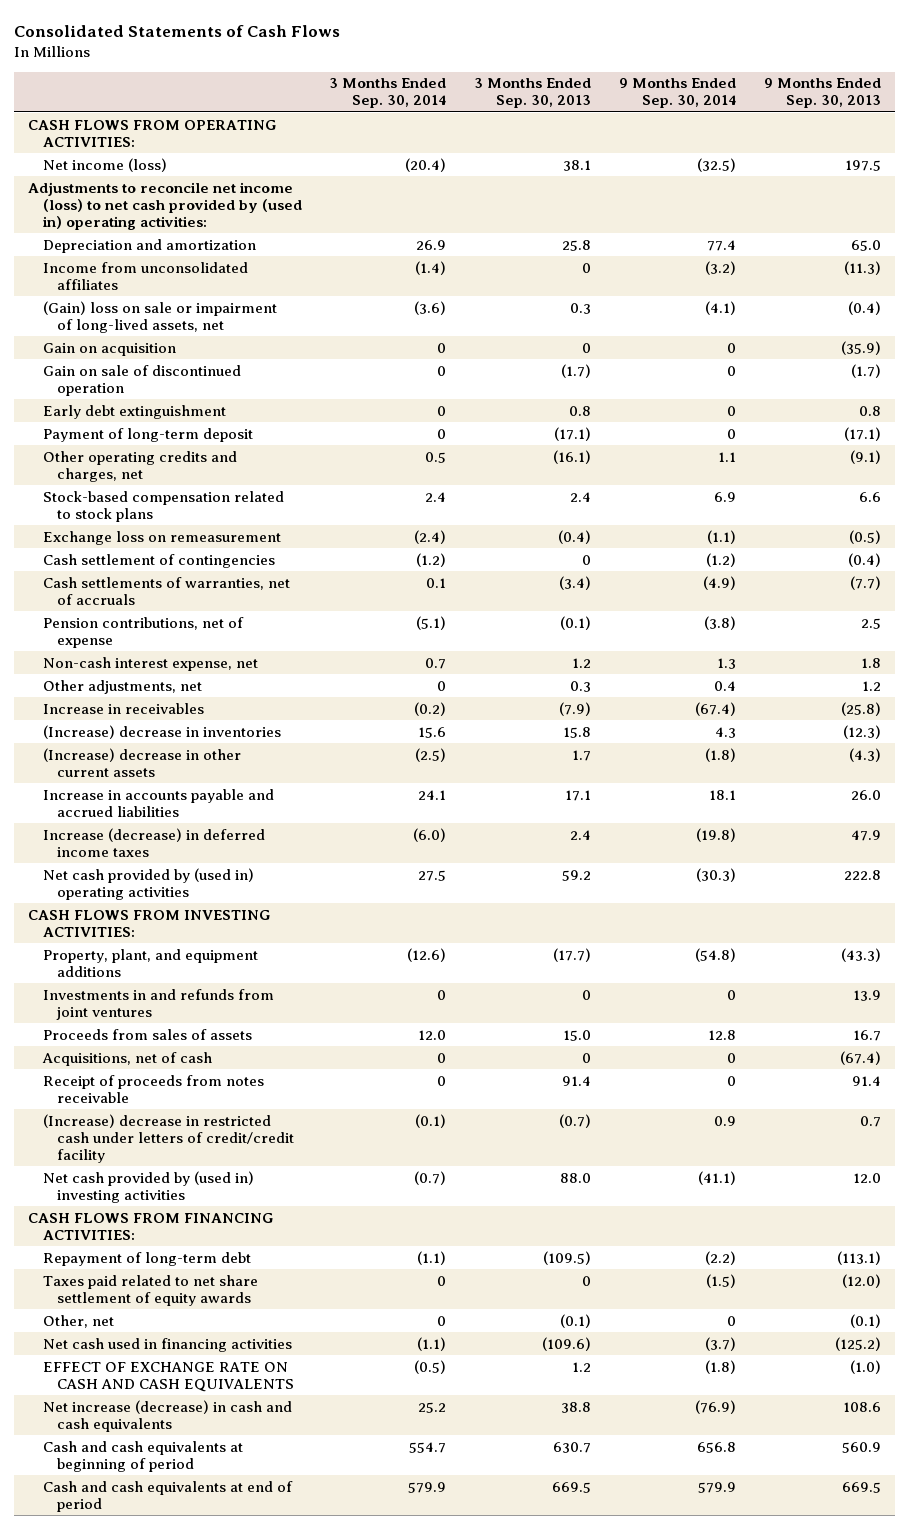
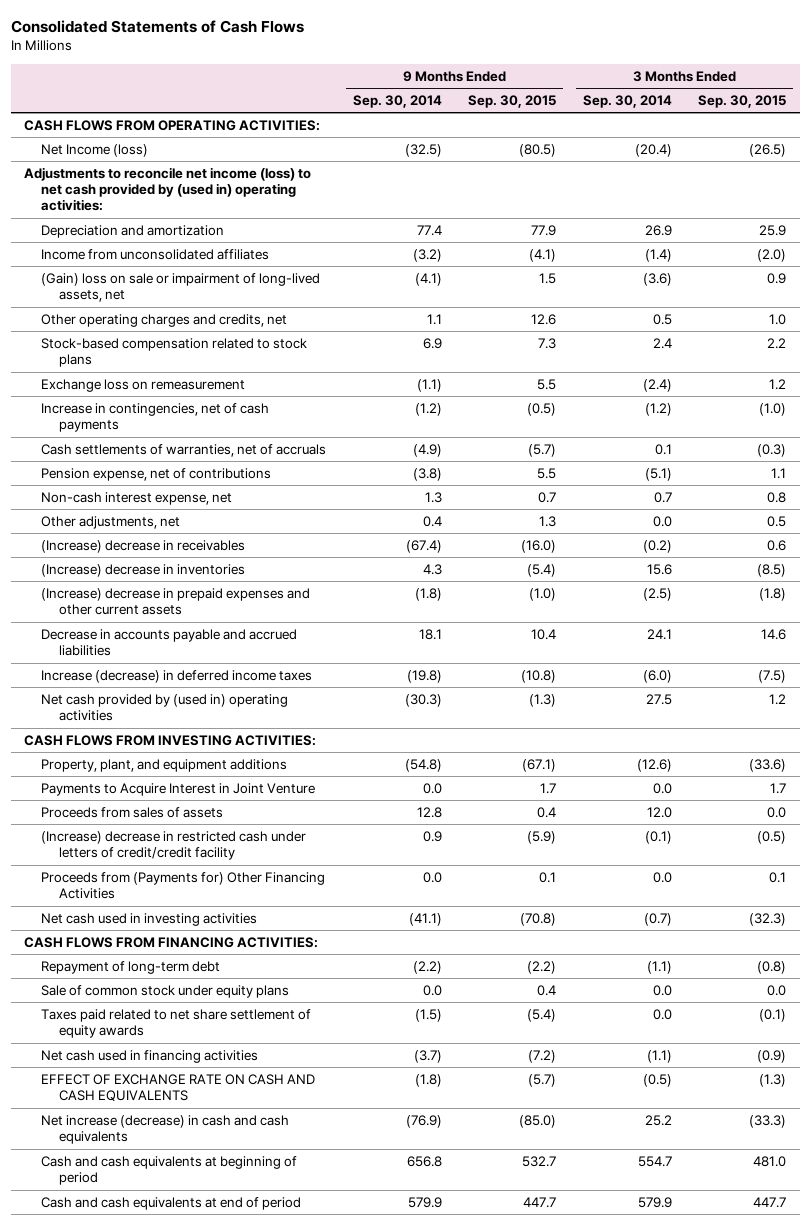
[474,78,592,109] 3 Months Ended Sep. 30, 2013 -> none
[764,78,882,109] 9 Months Ended Sep. 30, 2013 -> none
none -> [468,95,557,109] Sep. 30, 2015
none -> [698,95,787,109] Sep. 30, 2015
[42,157,167,172] Net income (loss) -> [41,144,149,158] Net Income (loss)
[42,342,176,356] Gain on acquisition -> none
[42,364,241,396] Gain on sale of discontinued operation -> none
[42,404,226,419] Early debt extinguishment -> none
[42,427,253,442] Payment of long-term deposit -> none
[42,450,237,482] Other operating credits and charges, net -> [41,314,288,328] Other operating charges and credits, net
[42,553,275,568] Cash settlement of contingencies -> [41,403,270,433] Increase in contingencies, net of cash payments
[42,616,244,648] Pension contributions, net of expense -> [41,468,272,482] Pension expense, net of contributions
[437,680,447,691] 0 -> [652,516,672,528] 0.0
[42,702,204,714] Increase in receivables -> [41,540,246,554] (Increase) decrease in receivables
[42,747,241,777] (Increase) decrease in other current assets -> [41,588,311,616] (Increase) decrease in prepaid expenses and other current assets
[42,788,274,817] Increase in accounts payable and accrued liabilities -> [41,629,298,657] Decrease in accounts payable and accrued liabilities
[42,988,274,1020] Investments in and refunds from joint ventures -> none
none -> [41,783,316,797] Payments to Acquire Interest in Joint Venture
[41,1051,212,1066] Acquisitions, net of cash -> none
[42,1074,264,1103] Receipt of proceeds from notes receivable -> none
none -> [41,872,326,900] Proceeds from (Payments for) Other Financing Activities
[42,1170,254,1203] Net cash provided by (used in) investing activities -> [41,913,258,927] Net cash used in investing activities
[42,1314,114,1328] Other, net -> none
none -> [41,985,290,999] Sale of common stock under equity plans
[437,1275,447,1286] 0 -> [652,1009,672,1021] 0.0

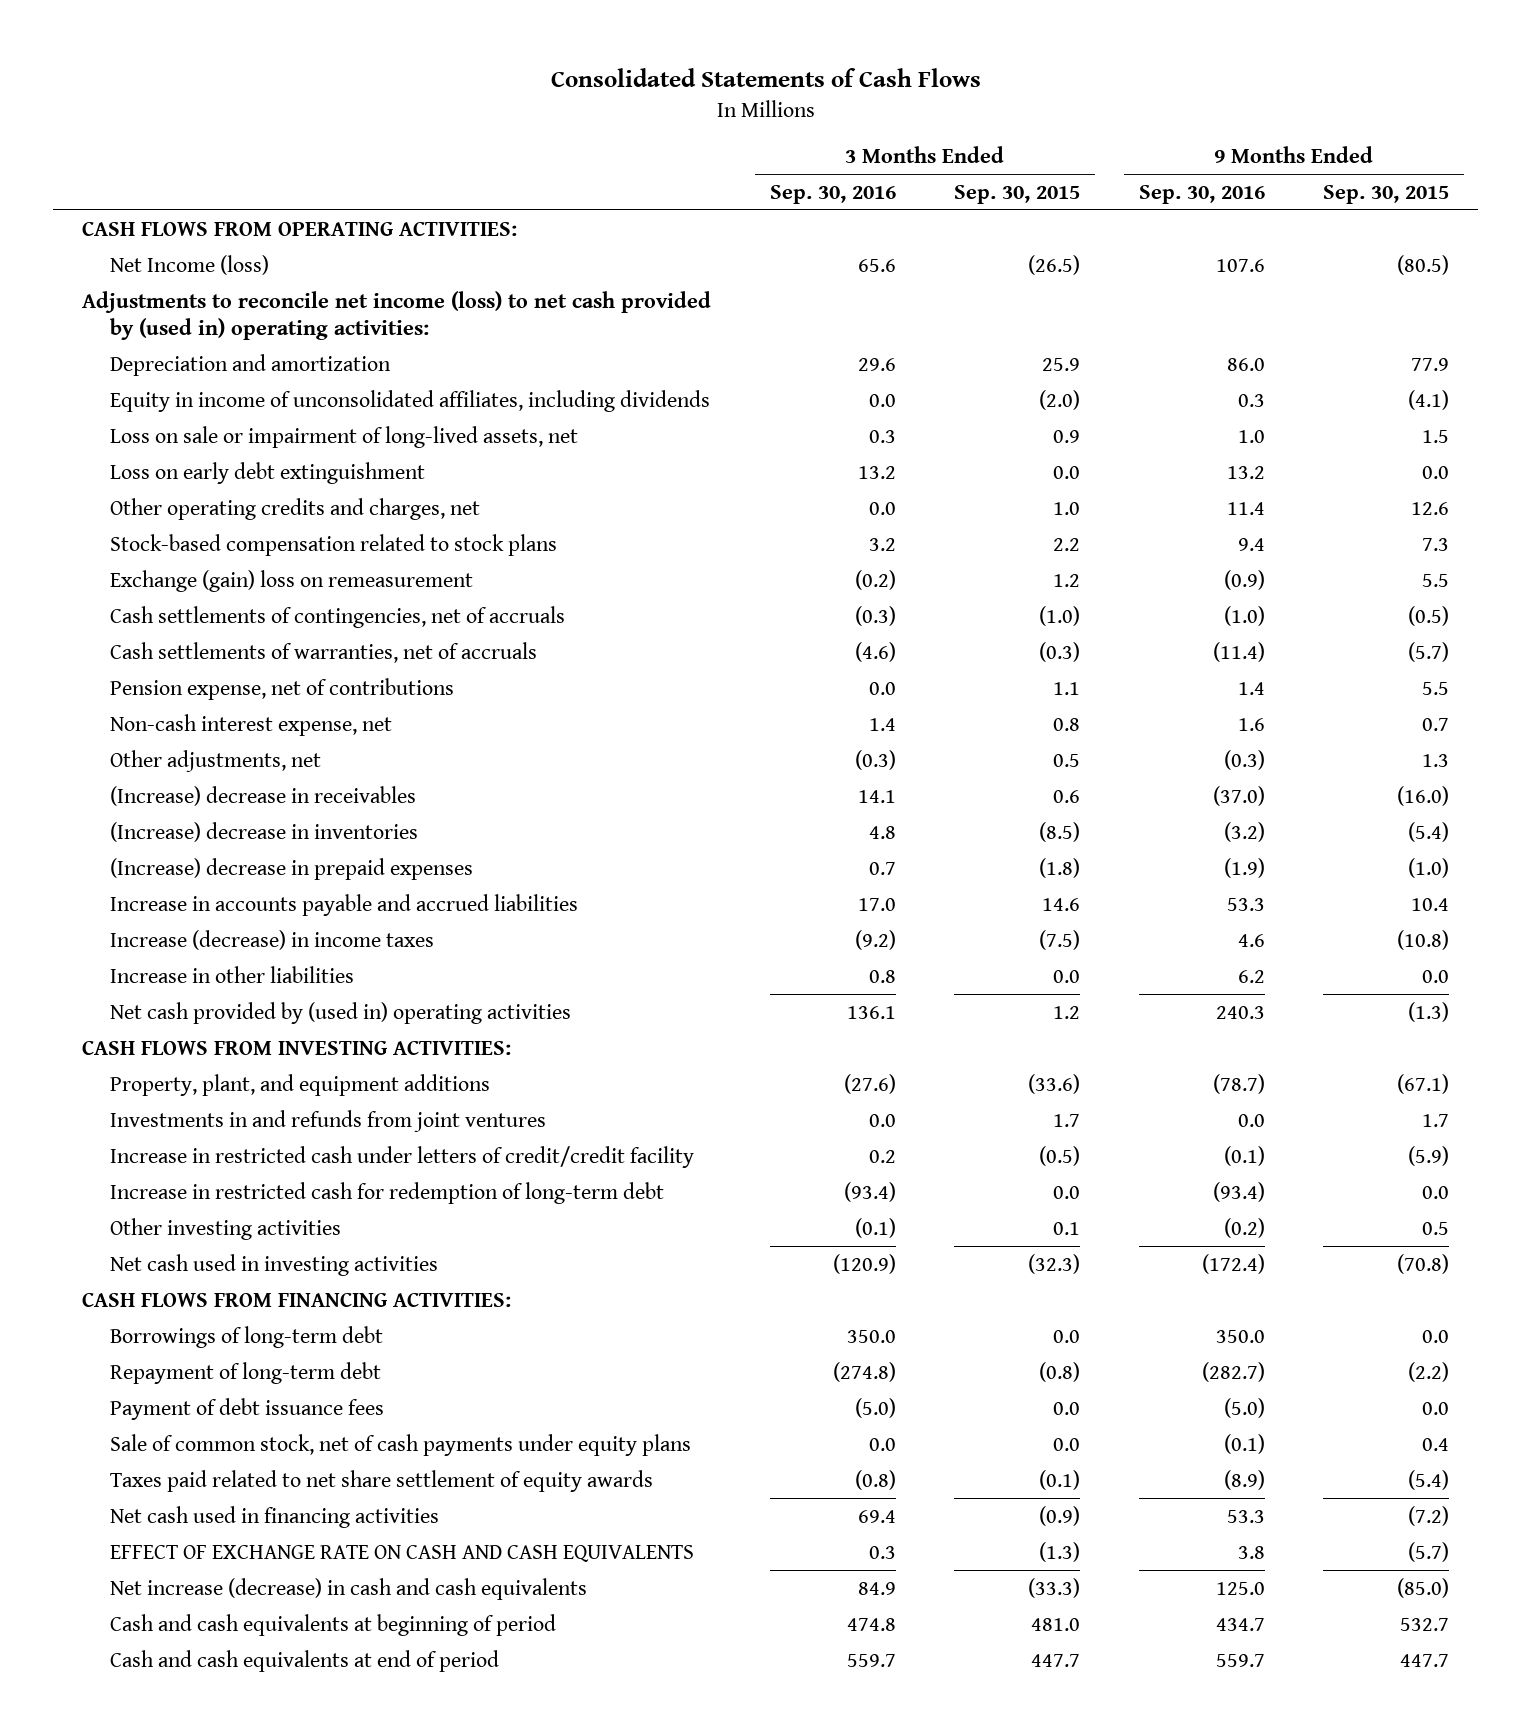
[352,95,442,109] Sep. 30, 2014 -> none
[582,95,672,109] Sep. 30, 2014 -> none
none -> [769,184,896,204] Sep. 30, 2016
none -> [1138,184,1265,204] Sep. 30, 2016
[41,249,270,261] Income from unconsolidated affiliates -> [110,389,711,412] Equity in income of unconsolidated affiliates, including dividends
[41,273,321,303] (Gain) loss on sale or impairment of long-lived assets, net -> [110,425,579,448] Loss on sale or impairment of long-lived assets, net
none -> [110,461,426,484] Loss on early debt extinguishment
[41,314,288,328] Other operating charges and credits, net -> [110,497,481,520] Other operating credits and charges, net
[41,403,270,433] Increase in contingencies, net of cash payments -> none
[41,379,246,393] Exchange loss on remeasurement -> [110,569,474,592] Exchange (gain) loss on remeasurement
none -> [110,605,566,628] Cash settlements of contingencies, net of accruals
[41,588,311,616] (Increase) decrease in prepaid expenses and other current assets -> [110,857,474,880] (Increase) decrease in prepaid expenses
[41,629,298,657] Decrease in accounts payable and accrued liabilities -> [110,893,579,916] Increase in accounts payable and accrued liabilities
[41,670,313,684] Increase (decrease) in deferred income taxes -> [110,929,435,950] Increase (decrease) in income taxes
none -> [110,965,355,983] Increase in other liabilities
[41,807,224,819] Proceeds from sales of assets -> none
[41,872,326,900] Proceeds from (Payments for) Other Financing Activities -> none
[41,783,316,797] Payments to Acquire Interest in Joint Venture -> [110,1109,547,1132] Investments in and refunds from joint ventures
[41,831,307,861] (Increase) decrease in restricted cash under letters of credit/credit facility -> [110,1145,695,1168] Increase in restricted cash under letters of credit/credit facility
none -> [110,1181,665,1204] Increase in restricted cash for redemption of long-term debt
none -> [110,1217,342,1240] Other investing activities
none -> [110,1325,384,1348] Borrowings of long-term debt
none -> [110,1397,385,1420] Payment of debt issuance fees
[41,985,290,999] Sale of common stock under equity plans -> [110,1433,692,1456] Sale of common stock, net of cash payments under equity plans

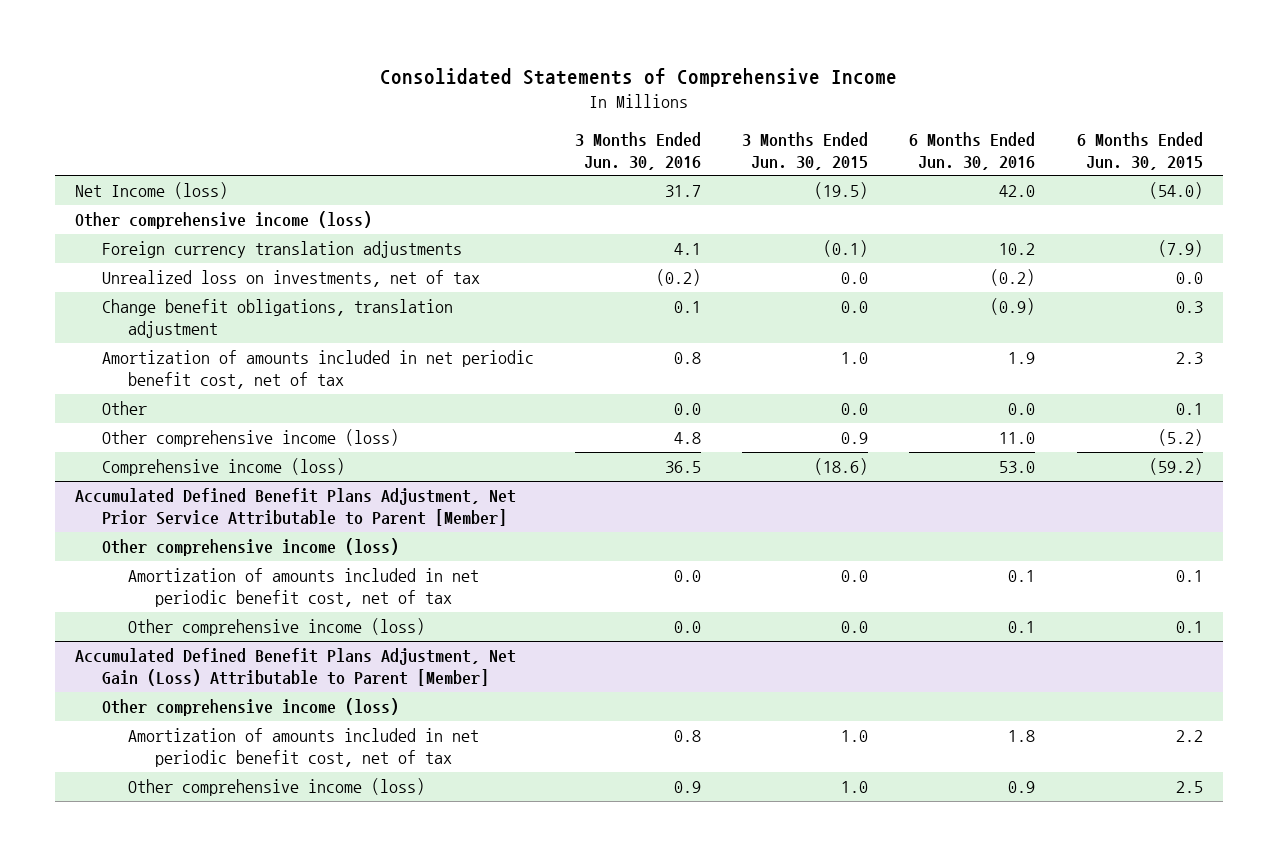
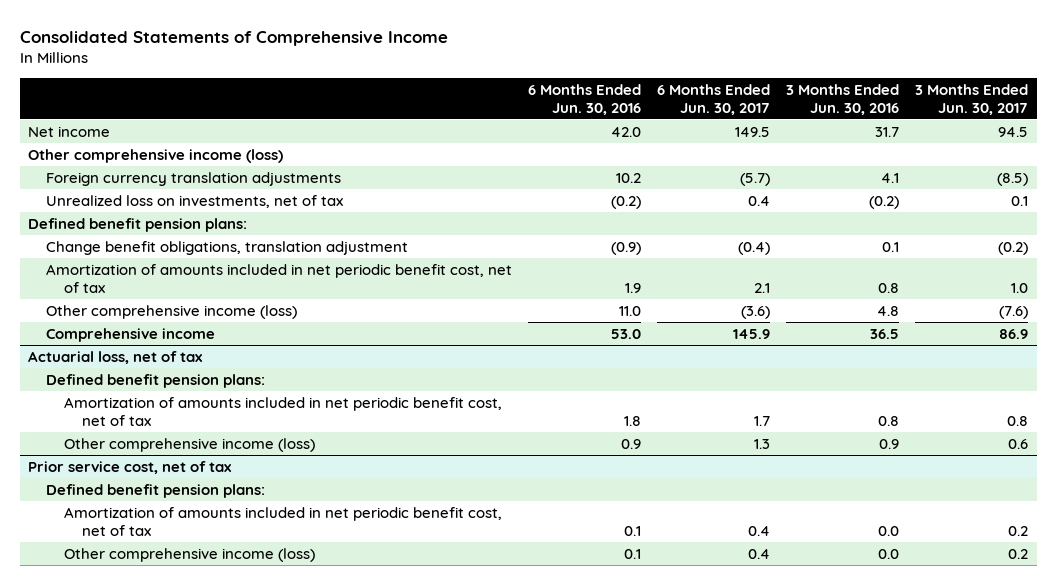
[742,131,869,170] 3 Months Ended Jun. 30, 2015 -> none
[1076,131,1203,170] 6 Months Ended Jun. 30, 2015 -> none
none -> [657,83,771,115] 6 Months Ended Jun. 30, 2017
none -> [915,83,1029,115] 3 Months Ended Jun. 30, 2017
[75,182,229,200] Net Income (loss) -> [27,125,110,137] Net income
none -> [27,217,247,232] Defined benefit pension plans:
[101,401,147,416] Other -> none
[75,488,517,527] Accumulated Defined Benefit Plans Adjustment, Net Prior Service Attributable to Parent [Member] -> none
[101,538,399,557] Other comprehensive income (loss) -> none
[128,568,480,608] Amortization of amounts included in net periodic benefit cost, net of tax -> none
[128,618,426,637] Other comprehensive income (loss) -> none
[101,698,399,717] Other comprehensive income (loss) -> none
[101,458,345,477] Comprehensive income (loss) -> [45,327,215,342] Comprehensive income
[75,648,517,687] Accumulated Defined Benefit Plans Adjustment, Net Gain (Loss) Attributable to Parent [Member] -> [27,350,203,364] Actuarial loss, net of tax
none -> [45,373,265,388] Defined benefit pension plans:
none -> [27,460,232,474] Prior service cost, net of tax
none -> [45,483,265,498] Defined benefit pension plans:
none -> [63,506,502,536] Amortization of amounts included in net periodic benefit cost, net of tax
none -> [63,547,315,562] Other comprehensive income (loss)

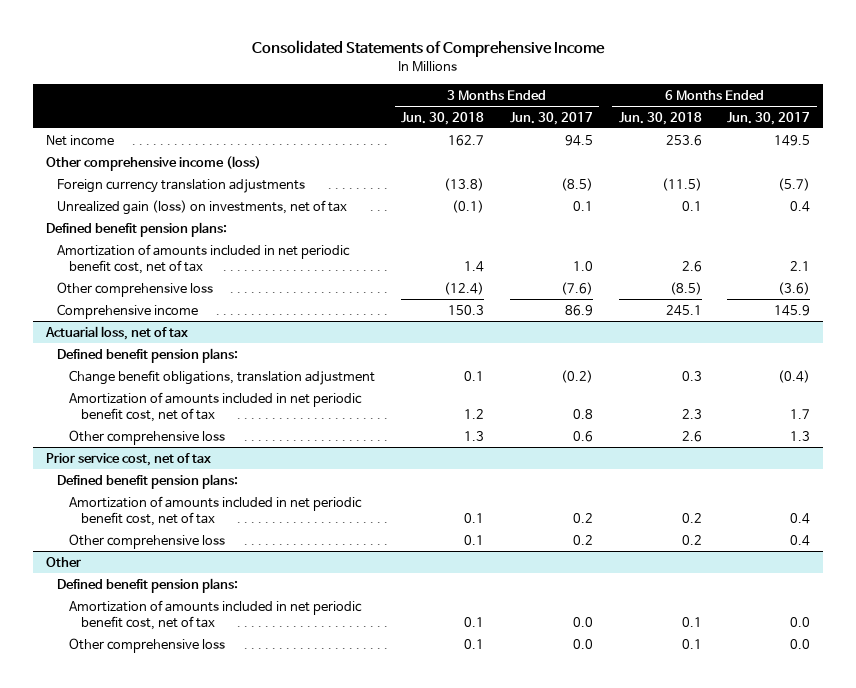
[527,83,641,115] 6 Months Ended Jun. 30, 2016 -> none
[786,83,900,115] 3 Months Ended Jun. 30, 2016 -> none
none -> [401,111,485,125] Jun. 30, 2018
none -> [618,111,702,125] Jun. 30, 2018
[45,194,343,208] Unrealized loss on investments, net of tax -> [57,199,348,215] Unrealized gain (loss) on investments, net of tax
[45,240,408,255] Change benefit obligations, translation adjustment -> none
[45,304,297,319] Other comprehensive income (loss) -> [57,281,214,297] Other comprehensive loss
none -> [69,369,376,385] Change benefit obligations, translation adjustment
[63,437,315,452] Other comprehensive income (loss) -> [69,429,226,445] Other comprehensive loss
[63,547,315,562] Other comprehensive income (loss) -> [69,533,226,549] Other comprehensive loss
none -> [45,556,81,567] Other
none -> [57,577,239,593] Defined benefit pension plans:
none -> [69,599,363,630] Amortization of amounts included in net periodic benefit cost, net of tax
none -> [69,637,226,653] Other comprehensive loss

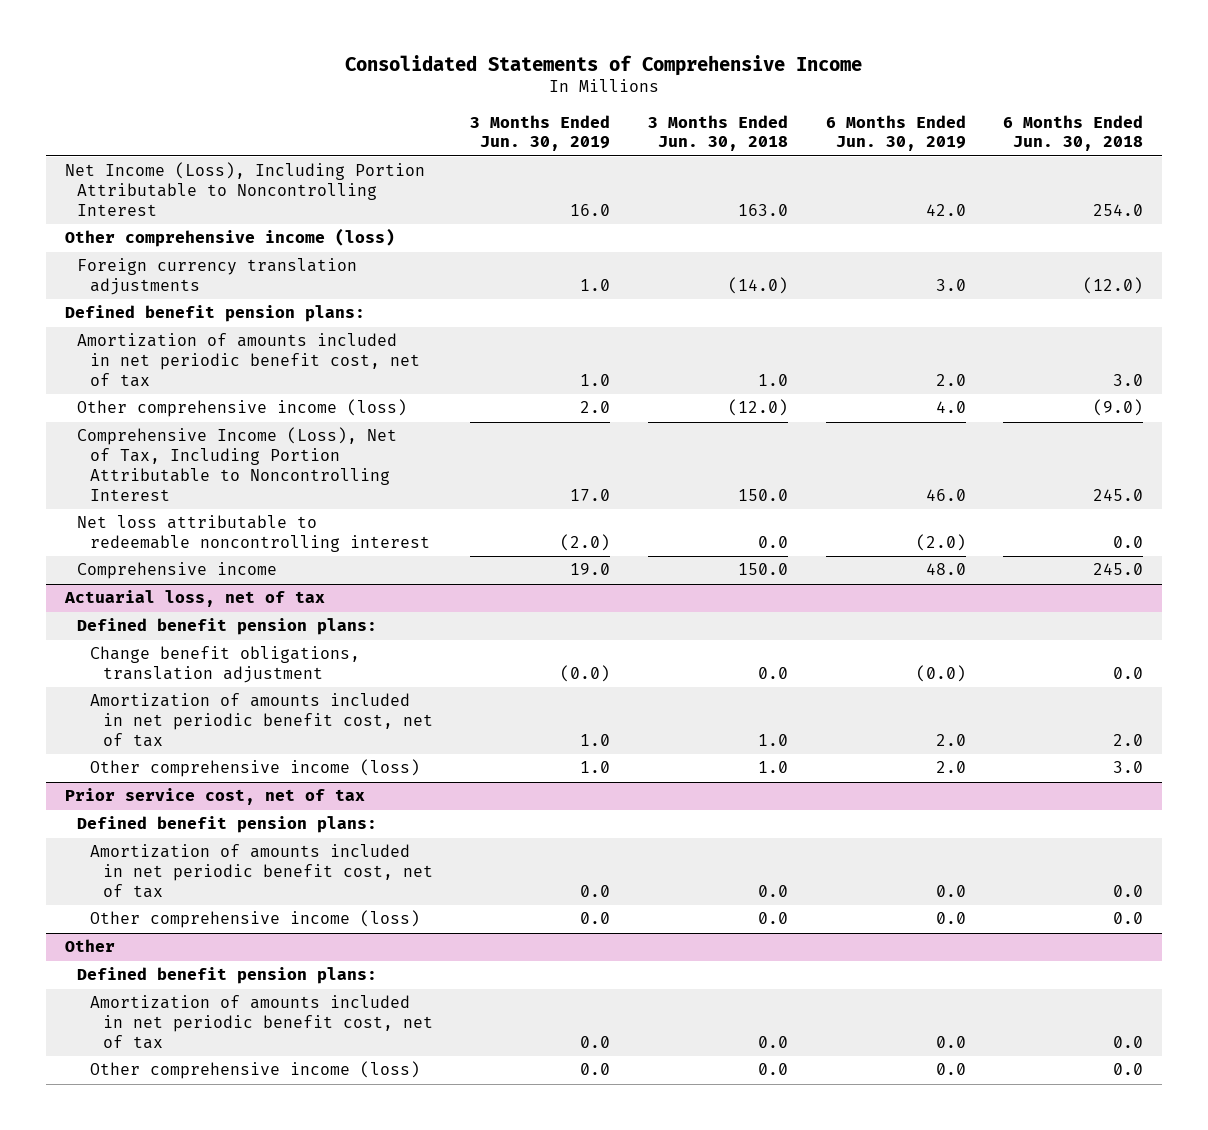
[509,111,593,125] Jun. 30, 2017 -> none
[727,111,811,125] Jun. 30, 2017 -> none
none -> [470,114,611,152] 3 Months Ended Jun. 30, 2019
none -> [825,114,966,152] 6 Months Ended Jun. 30, 2019
[45,134,114,146] Net income -> none
none -> [64,162,425,217] Net Income (Loss), Including Portion Attributable to Noncontrolling Interest
[57,199,348,215] Unrealized gain (loss) on investments, net of tax -> none
[444,177,485,191] (13.8) -> [728,277,789,295] (14.0)
[661,177,702,191] (11.5) -> [1083,277,1144,295] (12.0)
[464,260,485,272] 1.4 -> [758,374,789,387] 1.0
[681,260,702,272] 2.6 -> [1113,374,1144,387] 3.0
[57,281,214,297] Other comprehensive loss -> [77,399,408,418] Other comprehensive income (loss)
[444,281,485,295] (12.4) -> [728,399,789,417] (12.0)
[669,281,702,295] (8.5) -> [1093,399,1144,417] (9.0)
none -> [77,427,398,501] Comprehensive Income (Loss), Net of Tax, Including Portion Attributable to Noncontrolling Interest
none -> [77,515,431,553] Net loss attributable to redeemable noncontrolling interest
[448,304,485,315] 150.3 -> [738,563,789,576] 150.0
[665,304,702,316] 245.1 -> [1093,563,1144,576] 245.0
[464,370,485,381] 0.1 -> [758,667,789,680] 0.0
[681,370,702,381] 0.3 -> [1113,667,1144,680] 0.0
[464,408,485,419] 1.2 -> [758,734,789,747] 1.0
[681,408,702,419] 2.3 -> [1113,734,1144,747] 2.0
[69,429,226,445] Other comprehensive loss -> [90,759,421,778] Other comprehensive income (loss)
[464,430,485,441] 1.3 -> [758,761,789,774] 1.0
[681,430,702,442] 2.6 -> [1113,761,1144,774] 3.0
[464,512,485,523] 0.1 -> [758,885,789,898] 0.0
[681,512,702,523] 0.2 -> [1113,885,1144,898] 0.0
[69,533,226,549] Other comprehensive loss -> [90,910,421,929] Other comprehensive income (loss)
[464,534,485,545] 0.1 -> [758,912,789,925] 0.0
[681,534,702,545] 0.2 -> [1113,912,1144,925] 0.0
[464,616,485,627] 0.1 -> [758,1036,789,1049] 0.0
[681,616,702,627] 0.1 -> [1113,1036,1144,1049] 0.0
[69,637,226,653] Other comprehensive loss -> [90,1061,421,1080] Other comprehensive income (loss)
[464,638,485,649] 0.1 -> [758,1063,789,1076] 0.0
[681,638,702,649] 0.1 -> [1113,1063,1144,1076] 0.0

